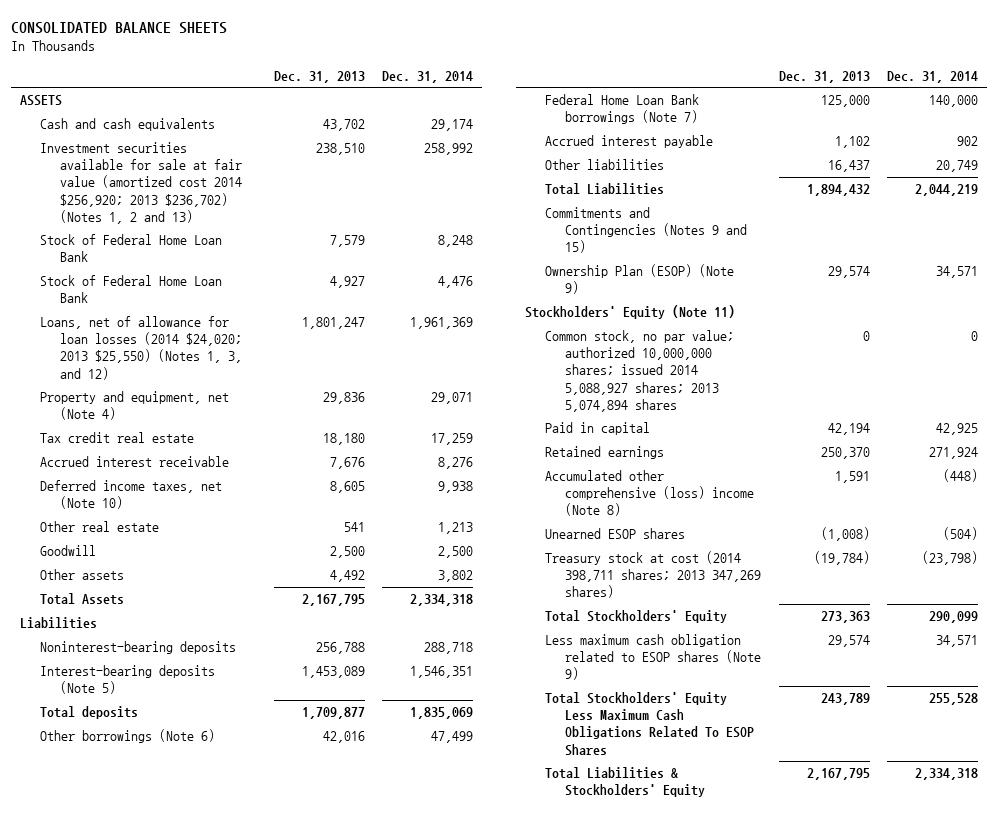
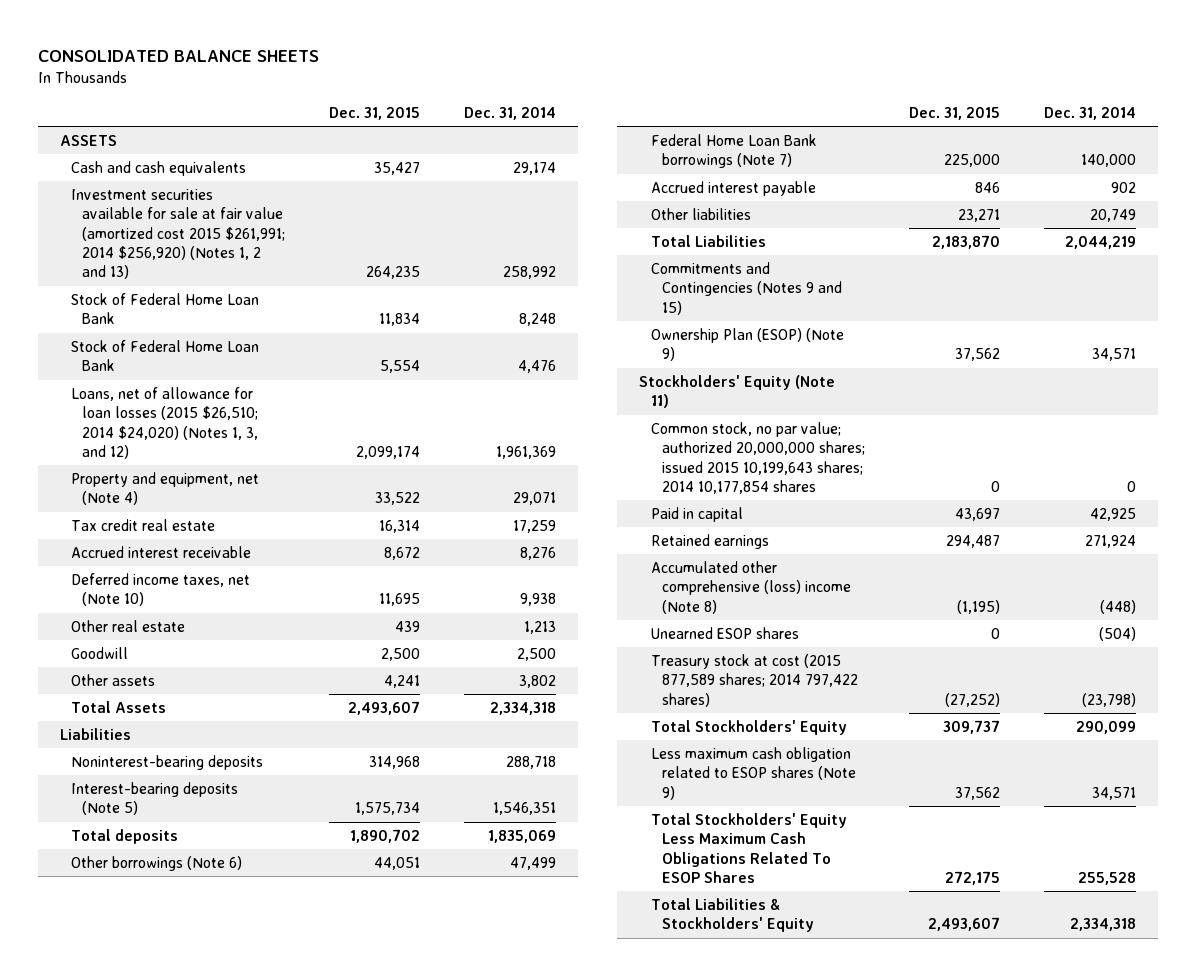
[273,70,365,83] Dec. 31, 2013 -> none
none -> [329,106,421,120] Dec. 31, 2015
[39,142,242,224] Investment securities available for sale at fair value (amortized cost 2014 $256,920; 2013 $236,702) (Notes 1, 2 and 13) -> [70,188,286,280] Investment securities available for sale at fair value (amortized cost 2015 $261,991; 2014 $256,920) (Notes 1, 2 and 13)
[39,316,242,380] Loans, net of allowance for loan losses (2014 $24,020; 2013 $25,550) (Notes 1, 3, and 12) -> [70,386,259,460] Loans, net of allowance for loan losses (2015 $26,510; 2014 $24,020) (Notes 1, 3, and 12)
[544,330,734,412] Common stock, no par value; authorized 10,000,000 shares; issued 2014 5,088,927 shares; 2013 5,074,894 shares -> [650,421,866,495] Common stock, no par value; authorized 20,000,000 shares; issued 2015 10,199,643 shares; 2014 10,177,854 shares
[544,551,761,599] Treasury stock at cost (2014 398,711 shares; 2013 347,269 shares) -> [650,653,859,707] Treasury stock at cost (2015 877,589 shares; 2014 797,422 shares)

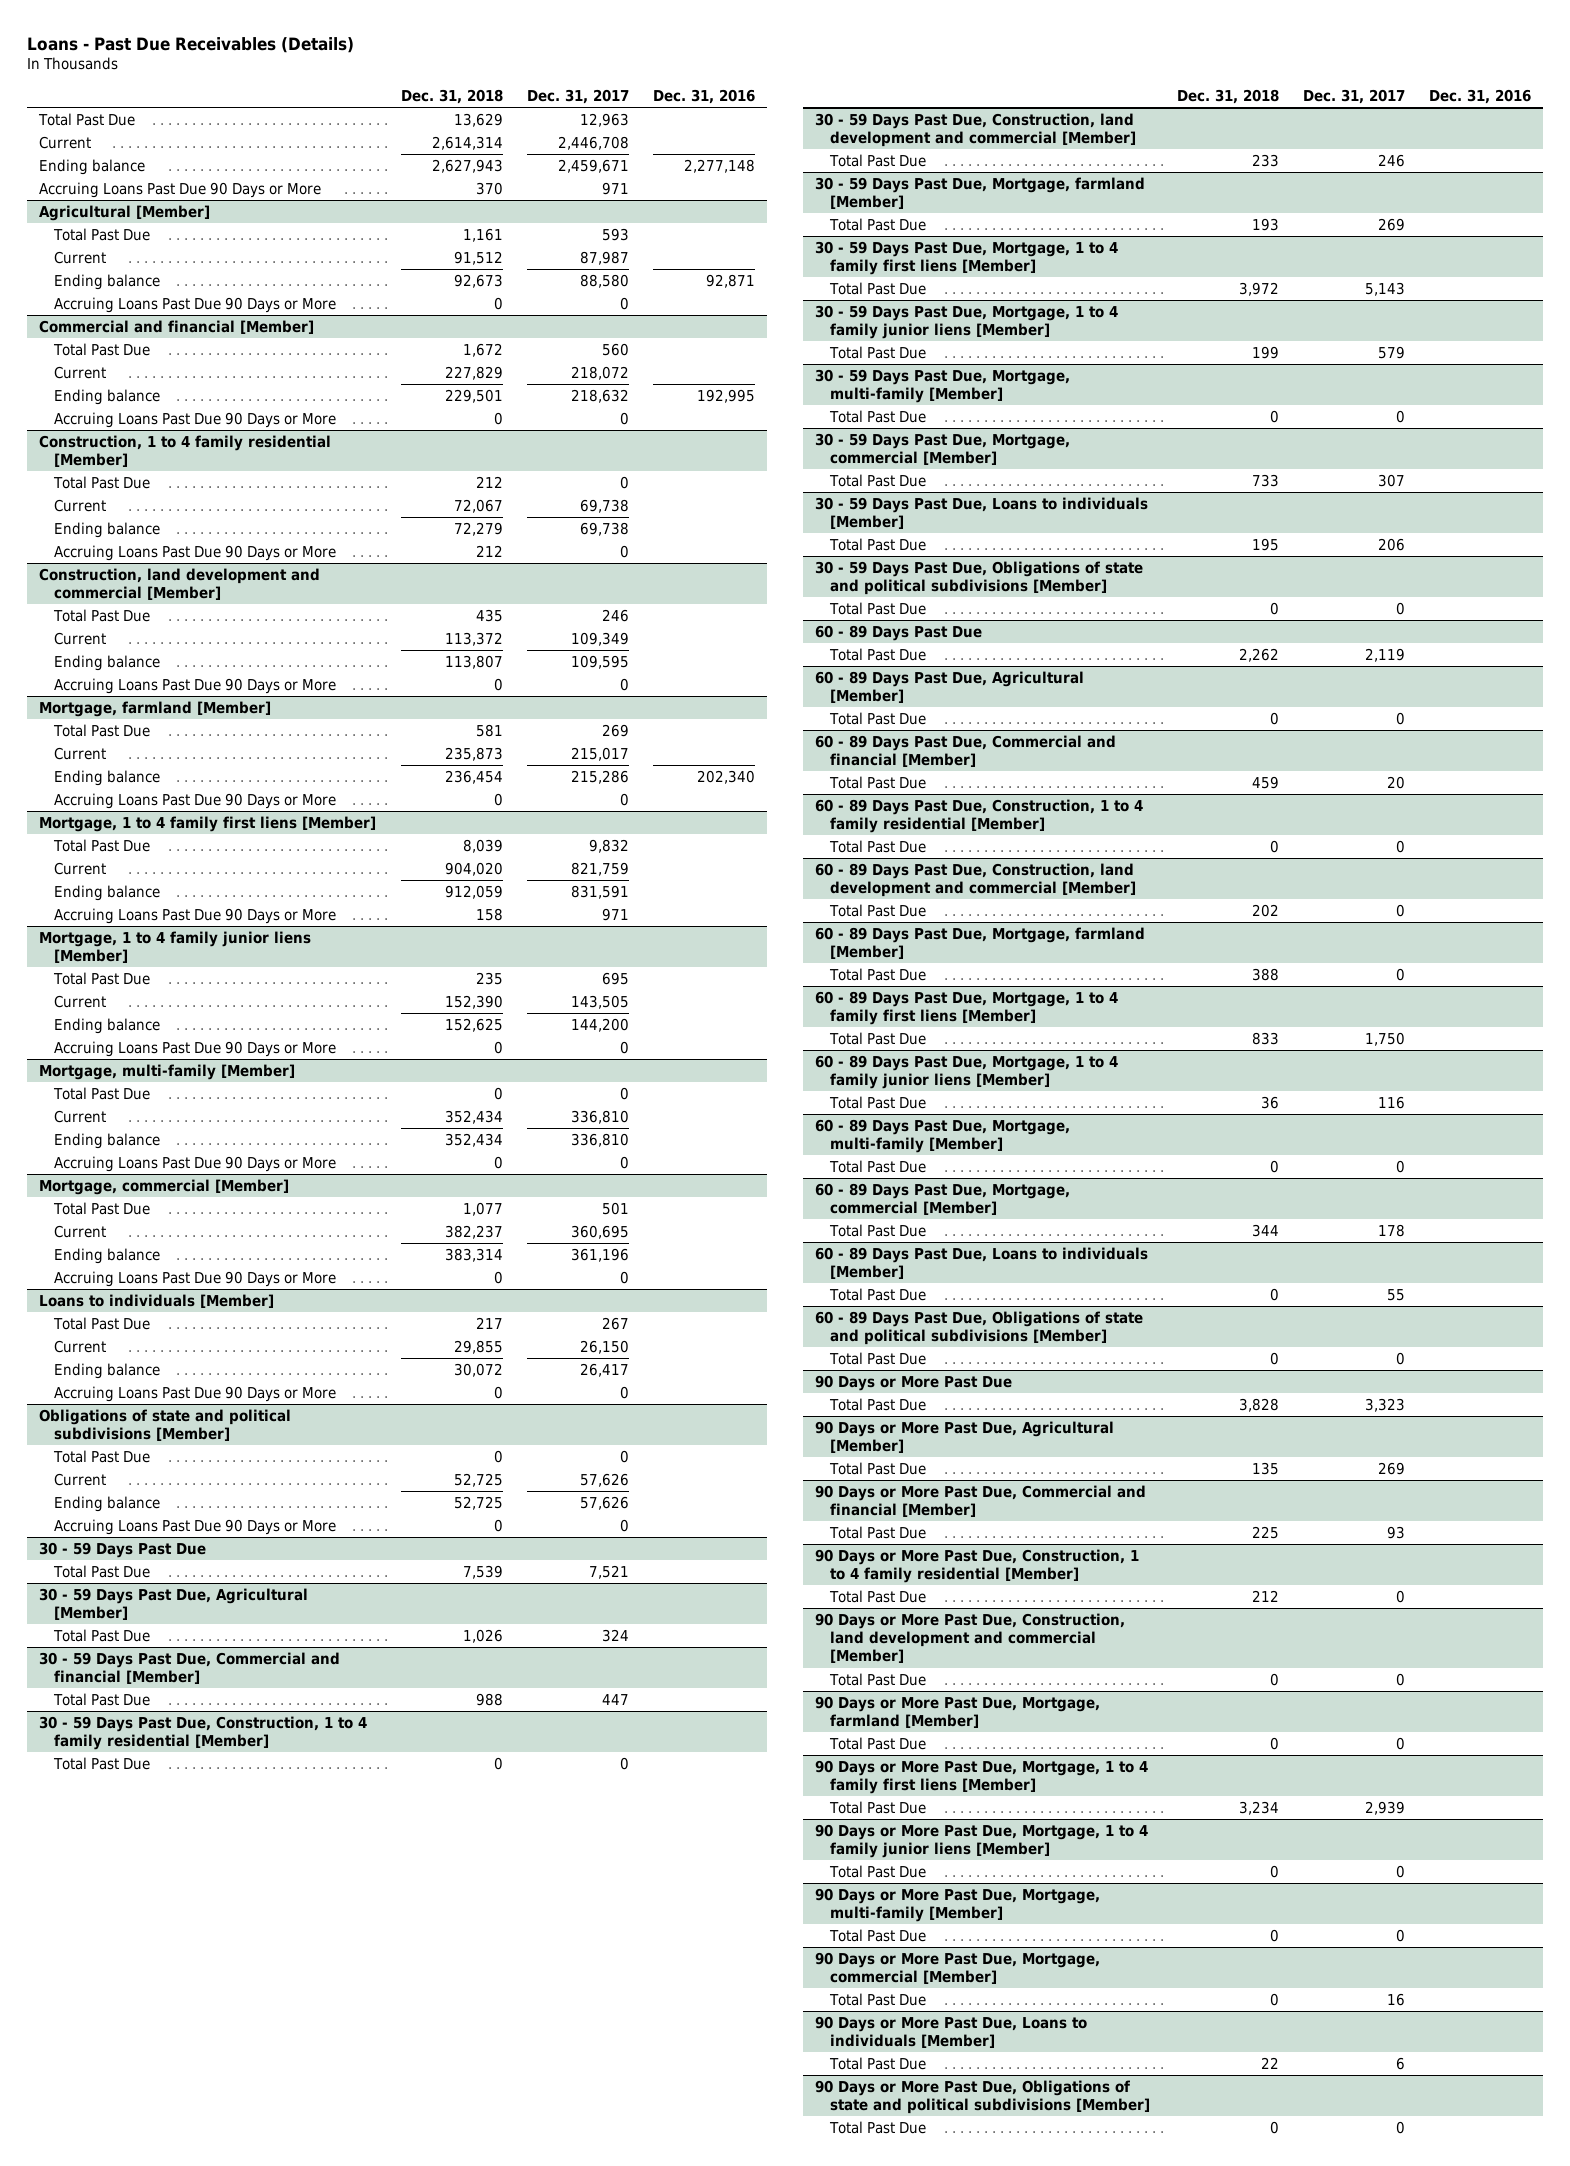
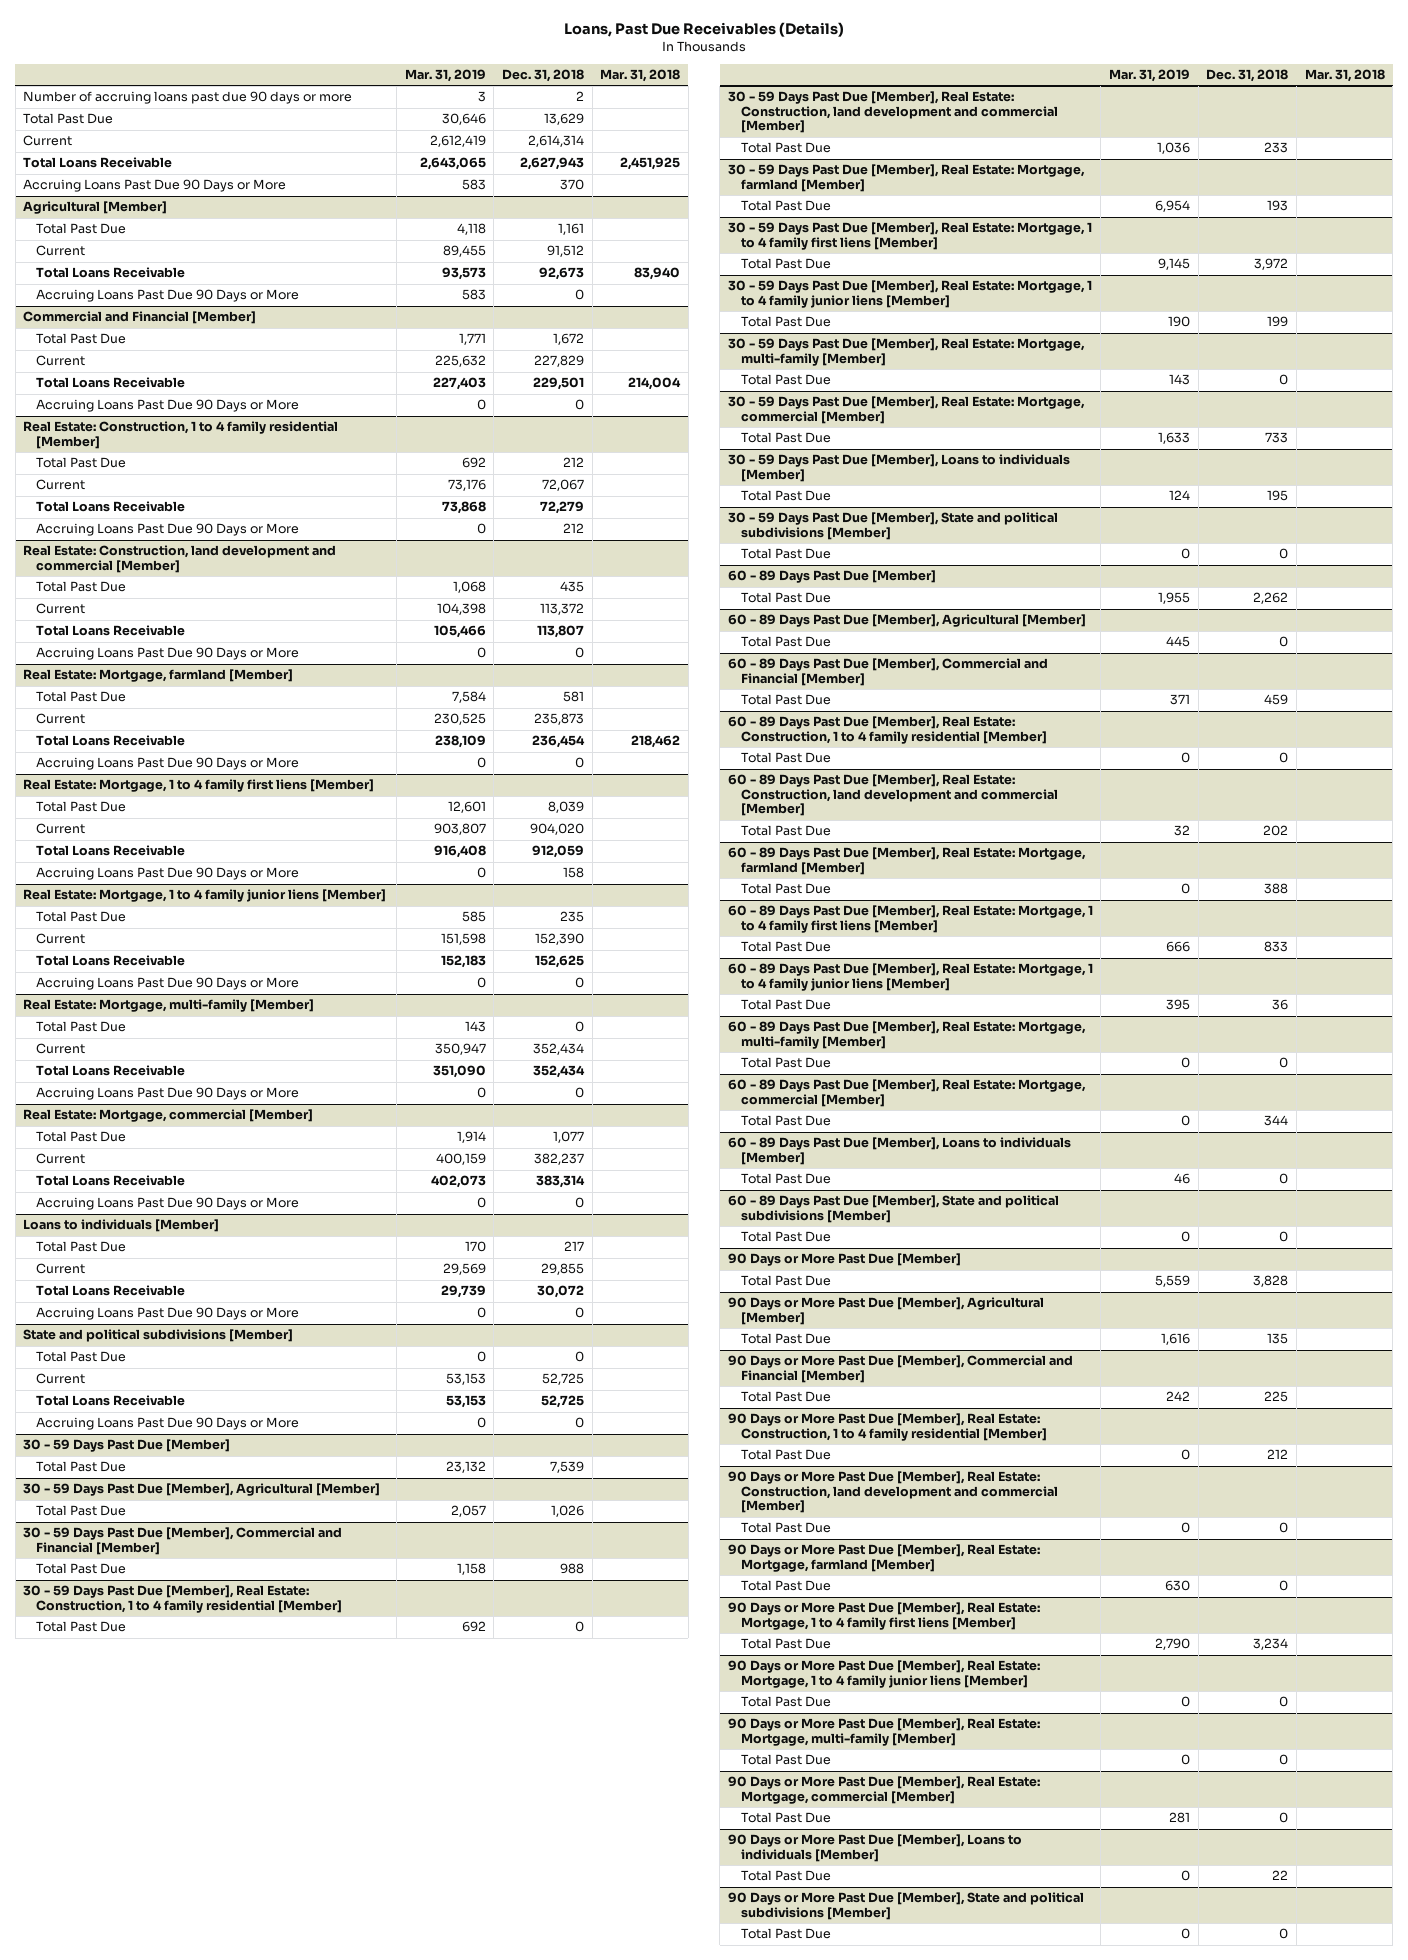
[27,36,355,53] Loans - Past Due Receivables (Details) -> [563,22,844,38] Loans, Past Due Receivables (Details)
[526,88,629,104] Dec. 31, 2017 -> none
[652,88,755,104] Dec. 31, 2016 -> none
none -> [404,68,486,82] Mar. 31, 2019
none -> [600,68,681,82] Mar. 31, 2018
none -> [23,91,353,105] Number of accruing loans past due 90 days or more
[39,158,146,175] Ending balance -> [23,157,173,169] Total Loans Receivable
[53,273,160,290] Ending balance -> [36,267,186,279] Total Loans Receivable
[39,319,315,334] Commercial and financial [Member] -> [23,311,257,325] Commercial and Financial [Member]
[53,388,160,405] Ending balance -> [36,377,186,389] Total Loans Receivable
[39,434,332,468] Construction, 1 to 4 family residential [Member] -> [23,421,339,449] Real Estate: Construction, 1 to 4 family residential [Member]
[53,521,160,538] Ending balance -> [36,501,186,513] Total Loans Receivable
[39,567,321,601] Construction, land development and commercial [Member] -> [23,545,337,573] Real Estate: Construction, land development and commercial [Member]
[53,654,160,671] Ending balance -> [36,625,186,637] Total Loans Receivable
[39,700,272,717] Mortgage, farmland [Member] -> [23,669,294,683] Real Estate: Mortgage, farmland [Member]
[53,769,160,786] Ending balance -> [36,735,186,747] Total Loans Receivable
[39,815,377,832] Mortgage, 1 to 4 family first liens [Member] -> [23,779,375,793] Real Estate: Mortgage, 1 to 4 family first liens [Member]
[53,884,160,901] Ending balance -> [36,845,186,857] Total Loans Receivable
[39,930,312,964] Mortgage, 1 to 4 family junior liens [Member] -> [23,889,387,903] Real Estate: Mortgage, 1 to 4 family junior liens [Member]
[53,1017,160,1034] Ending balance -> [36,955,186,967] Total Loans Receivable
[39,1063,296,1080] Mortgage, multi-family [Member] -> [23,999,315,1013] Real Estate: Mortgage, multi-family [Member]
[53,1132,160,1149] Ending balance -> [36,1065,186,1077] Total Loans Receivable
[39,1178,290,1195] Mortgage, commercial [Member] -> [23,1109,314,1123] Real Estate: Mortgage, commercial [Member]
[53,1247,160,1264] Ending balance -> [36,1175,186,1187] Total Loans Receivable
[53,1362,160,1379] Ending balance -> [36,1285,186,1297] Total Loans Receivable
[39,1408,292,1442] Obligations of state and political subdivisions [Member] -> [23,1329,294,1343] State and political subdivisions [Member]
[53,1495,160,1512] Ending balance -> [36,1395,186,1407] Total Loans Receivable
[39,1541,207,1558] 30 - 59 Days Past Due -> [23,1439,231,1453] 30 - 59 Days Past Due [Member]
[39,1587,309,1621] 30 - 59 Days Past Due, Agricultural [Member] -> [23,1483,381,1497] 30 - 59 Days Past Due [Member], Agricultural [Member]
[39,1651,341,1685] 30 - 59 Days Past Due, Commercial and financial [Member] -> [23,1527,343,1555] 30 - 59 Days Past Due [Member], Commercial and Financial [Member]
[39,1715,368,1751] 30 - 59 Days Past Due, Construction, 1 to 4 family residential [Member] -> [23,1585,343,1613] 30 - 59 Days Past Due [Member], Real Estate: Construction, 1 to 4 family residential [Member]
[815,112,1136,148] 30 - 59 Days Past Due, Construction, land development and commercial [Member] -> [727,91,1058,134] 30 - 59 Days Past Due [Member], Real Estate: Construction, land development and commercial [Member]
[815,176,1146,210] 30 - 59 Days Past Due, Mortgage, farmland [Member] -> [727,164,1085,192] 30 - 59 Days Past Due [Member], Real Estate: Mortgage, farmland [Member]
[815,240,1119,276] 30 - 59 Days Past Due, Mortgage, 1 to 4 family first liens [Member] -> [727,222,1092,250] 30 - 59 Days Past Due [Member], Real Estate: Mortgage, 1 to 4 family first liens [Member]
[815,304,1119,340] 30 - 59 Days Past Due, Mortgage, 1 to 4 family junior liens [Member] -> [727,280,1092,308] 30 - 59 Days Past Due [Member], Real Estate: Mortgage, 1 to 4 family junior liens [Member]
[815,368,1071,404] 30 - 59 Days Past Due, Mortgage, multi-family [Member] -> [727,338,1085,366] 30 - 59 Days Past Due [Member], Real Estate: Mortgage, multi-family [Member]
[815,432,1071,466] 30 - 59 Days Past Due, Mortgage, commercial [Member] -> [727,396,1085,424] 30 - 59 Days Past Due [Member], Real Estate: Mortgage, commercial [Member]
[815,496,1149,530] 30 - 59 Days Past Due, Loans to individuals [Member] -> [727,454,1070,482] 30 - 59 Days Past Due [Member], Loans to individuals [Member]
[815,560,1144,596] 30 - 59 Days Past Due, Obligations of state and political subdivisions [Member] -> [727,512,1058,540] 30 - 59 Days Past Due [Member], State and political subdivisions [Member]
[815,624,983,641] 60 - 89 Days Past Due -> [727,570,936,584] 60 - 89 Days Past Due [Member]
[815,670,1085,704] 60 - 89 Days Past Due, Agricultural [Member] -> [727,614,1086,628] 60 - 89 Days Past Due [Member], Agricultural [Member]
[815,734,1117,768] 60 - 89 Days Past Due, Commercial and financial [Member] -> [727,658,1048,686] 60 - 89 Days Past Due [Member], Commercial and Financial [Member]
[815,798,1144,834] 60 - 89 Days Past Due, Construction, 1 to 4 family residential [Member] -> [727,716,1047,744] 60 - 89 Days Past Due [Member], Real Estate: Construction, 1 to 4 family residential [Member]
[815,862,1136,898] 60 - 89 Days Past Due, Construction, land development and commercial [Member] -> [727,774,1058,817] 60 - 89 Days Past Due [Member], Real Estate: Construction, land development and commercial [Member]
[815,926,1146,960] 60 - 89 Days Past Due, Mortgage, farmland [Member] -> [727,847,1086,875] 60 - 89 Days Past Due [Member], Real Estate: Mortgage, farmland [Member]
[815,990,1119,1026] 60 - 89 Days Past Due, Mortgage, 1 to 4 family first liens [Member] -> [727,905,1093,933] 60 - 89 Days Past Due [Member], Real Estate: Mortgage, 1 to 4 family first liens [Member]
[815,1054,1119,1090] 60 - 89 Days Past Due, Mortgage, 1 to 4 family junior liens [Member] -> [727,963,1093,991] 60 - 89 Days Past Due [Member], Real Estate: Mortgage, 1 to 4 family junior liens [Member]
[815,1118,1071,1154] 60 - 89 Days Past Due, Mortgage, multi-family [Member] -> [727,1021,1086,1049] 60 - 89 Days Past Due [Member], Real Estate: Mortgage, multi-family [Member]
[815,1182,1071,1216] 60 - 89 Days Past Due, Mortgage, commercial [Member] -> [727,1079,1086,1107] 60 - 89 Days Past Due [Member], Real Estate: Mortgage, commercial [Member]
[815,1246,1149,1280] 60 - 89 Days Past Due, Loans to individuals [Member] -> [727,1137,1071,1165] 60 - 89 Days Past Due [Member], Loans to individuals [Member]
[815,1310,1144,1346] 60 - 89 Days Past Due, Obligations of state and political subdivisions [Member] -> [727,1195,1059,1223] 60 - 89 Days Past Due [Member], State and political subdivisions [Member]
[815,1374,1013,1391] 90 Days or More Past Due -> [727,1253,961,1267] 90 Days or More Past Due [Member]
[815,1420,1115,1454] 90 Days or More Past Due, Agricultural [Member] -> [727,1297,1044,1325] 90 Days or More Past Due [Member], Agricultural [Member]
[815,1484,1147,1518] 90 Days or More Past Due, Commercial and financial [Member] -> [727,1355,1073,1383] 90 Days or More Past Due [Member], Commercial and Financial [Member]
[815,1548,1140,1584] 90 Days or More Past Due, Construction, 1 to 4 family residential [Member] -> [727,1413,1047,1441] 90 Days or More Past Due [Member], Real Estate: Construction, 1 to 4 family residential [Member]
[815,1612,1126,1664] 90 Days or More Past Due, Construction, land development and commercial [Member] -> [727,1471,1058,1514] 90 Days or More Past Due [Member], Real Estate: Construction, land development and commercial [Member]
[815,1695,1101,1729] 90 Days or More Past Due, Mortgage, farmland [Member] -> [727,1544,1040,1572] 90 Days or More Past Due [Member], Real Estate: Mortgage, farmland [Member]
[815,1759,1149,1795] 90 Days or More Past Due, Mortgage, 1 to 4 family first liens [Member] -> [727,1602,1040,1630] 90 Days or More Past Due [Member], Real Estate: Mortgage, 1 to 4 family first liens [Member]
[815,1823,1149,1859] 90 Days or More Past Due, Mortgage, 1 to 4 family junior liens [Member] -> [727,1660,1040,1688] 90 Days or More Past Due [Member], Real Estate: Mortgage, 1 to 4 family junior liens [Member]
[815,1887,1101,1923] 90 Days or More Past Due, Mortgage, multi-family [Member] -> [727,1718,1040,1746] 90 Days or More Past Due [Member], Real Estate: Mortgage, multi-family [Member]
[815,1951,1101,1985] 90 Days or More Past Due, Mortgage, commercial [Member] -> [727,1776,1040,1804] 90 Days or More Past Due [Member], Real Estate: Mortgage, commercial [Member]
[815,2015,1088,2049] 90 Days or More Past Due, Loans to individuals [Member] -> [727,1834,1022,1862] 90 Days or More Past Due [Member], Loans to individuals [Member]
[815,2079,1150,2115] 90 Days or More Past Due, Obligations of state and political subdivisions [Member] -> [727,1892,1084,1920] 90 Days or More Past Due [Member], State and political subdivisions [Member]

